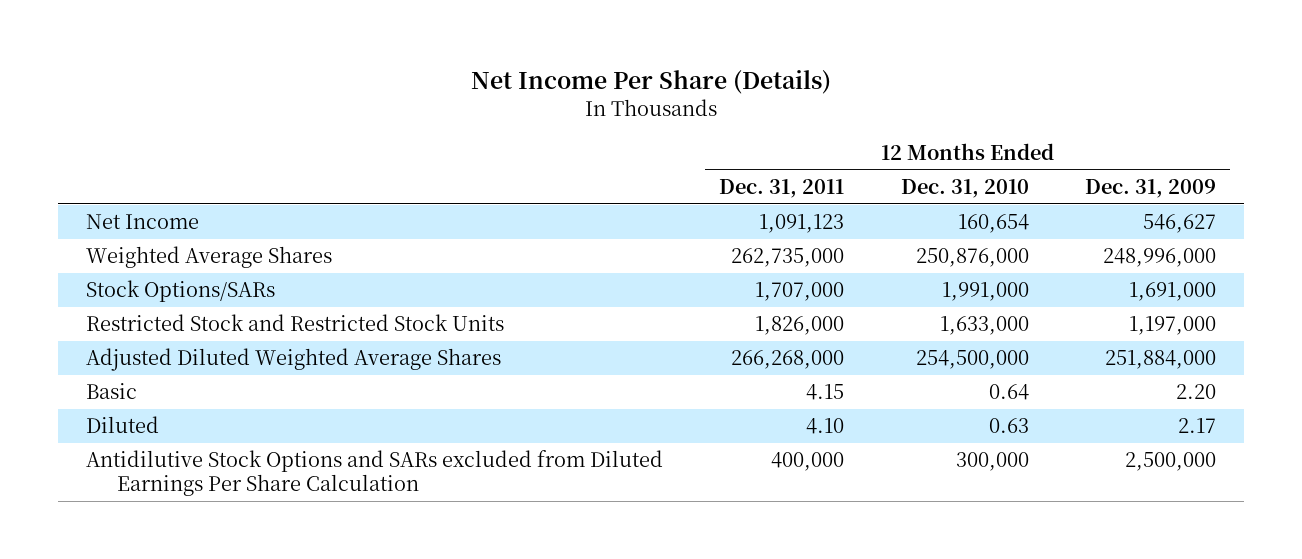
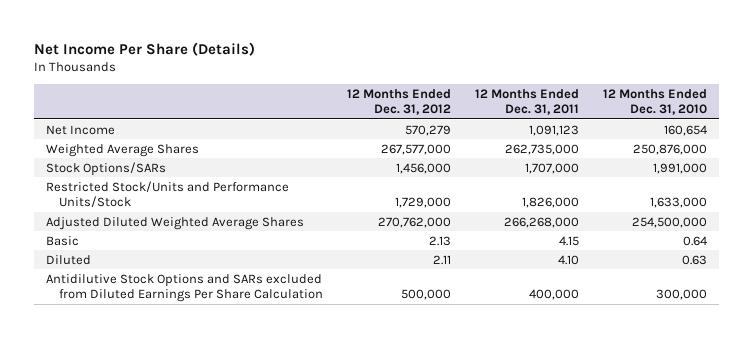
[1084,178,1216,198] Dec. 31, 2009 -> none
none -> [347,88,452,115] 12 Months Ended Dec. 31, 2012
[85,314,504,332] Restricted Stock and Restricted Stock Units -> [45,180,289,208] Restricted Stock/Units and Performance Units/Stock

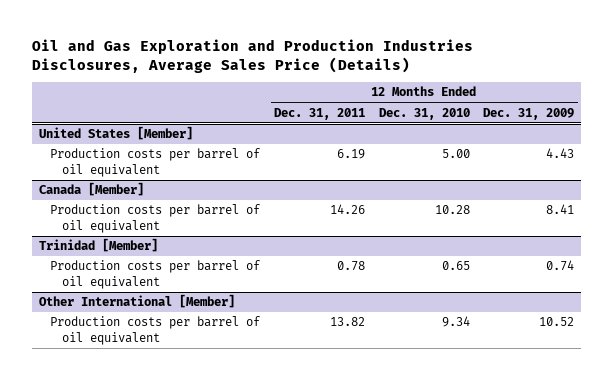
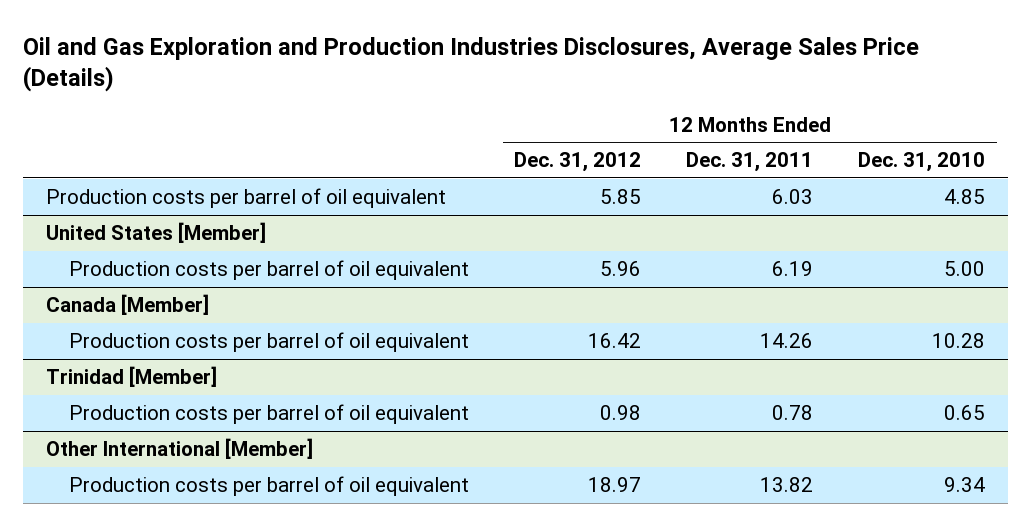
[483,107,575,120] Dec. 31, 2009 -> none
none -> [514,152,642,173] Dec. 31, 2012
none -> [45,187,446,208] Production costs per barrel of oil equivalent

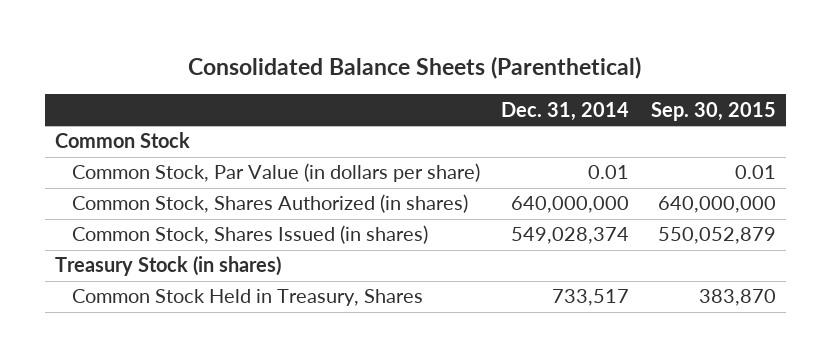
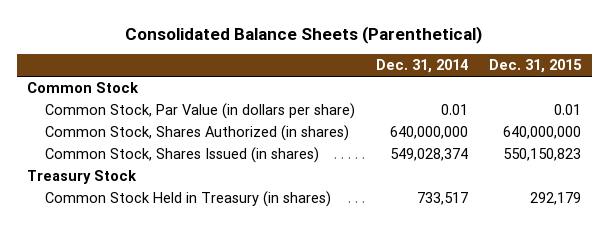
[650,101,776,121] Sep. 30, 2015 -> none
none -> [489,59,583,74] Dec. 31, 2015
[55,256,282,277] Treasury Stock (in shares) -> [27,170,138,185] Treasury Stock
[72,289,424,307] Common Stock Held in Treasury, Shares -> [44,191,331,208] Common Stock Held in Treasury (in shares)

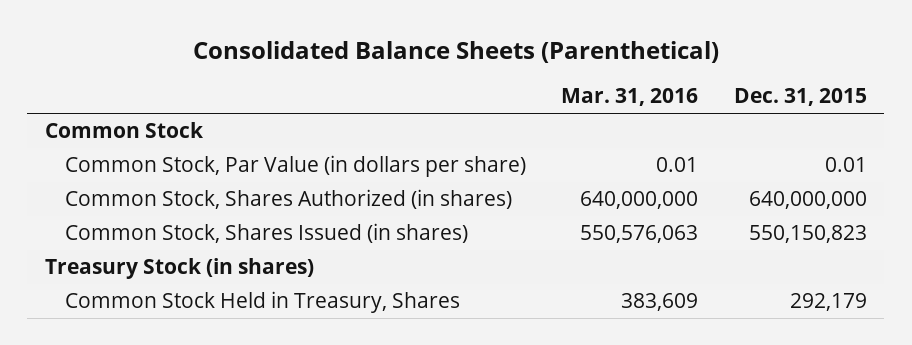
[376,59,469,74] Dec. 31, 2014 -> none
none -> [561,88,699,107] Mar. 31, 2016
[27,170,138,185] Treasury Stock -> [44,258,314,280] Treasury Stock (in shares)
[44,191,331,208] Common Stock Held in Treasury (in shares) -> [65,291,461,314] Common Stock Held in Treasury, Shares

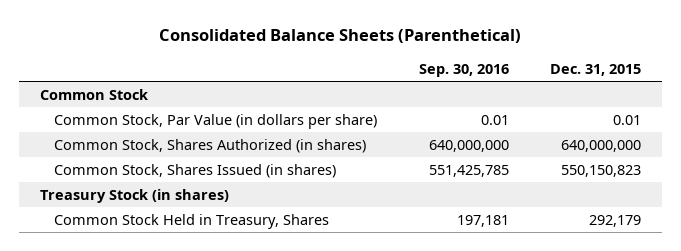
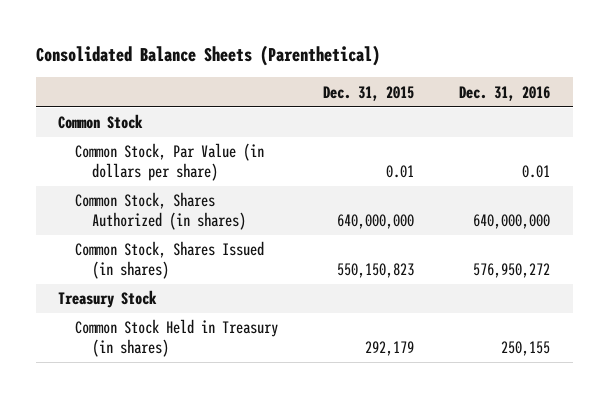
[418,63,509,77] Sep. 30, 2016 -> none
none -> [459,85,551,101] Dec. 31, 2016
[39,188,229,203] Treasury Stock (in shares) -> [58,290,158,309] Treasury Stock
[54,213,330,229] Common Stock Held in Treasury, Shares -> [75,319,279,357] Common Stock Held in Treasury (in shares)

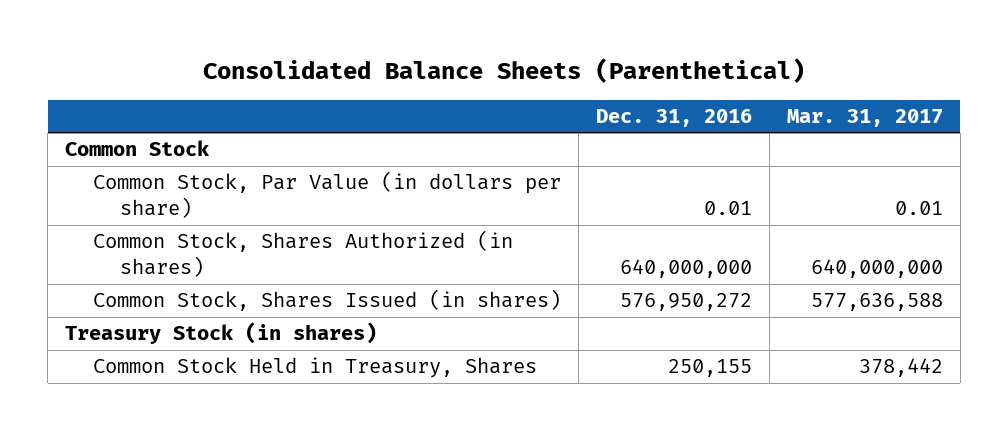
[323,85,415,101] Dec. 31, 2015 -> none
none -> [786,109,943,128] Mar. 31, 2017
[58,290,158,309] Treasury Stock -> [65,322,378,345] Treasury Stock (in shares)
[75,319,279,357] Common Stock Held in Treasury (in shares) -> [92,357,537,379] Common Stock Held in Treasury, Shares

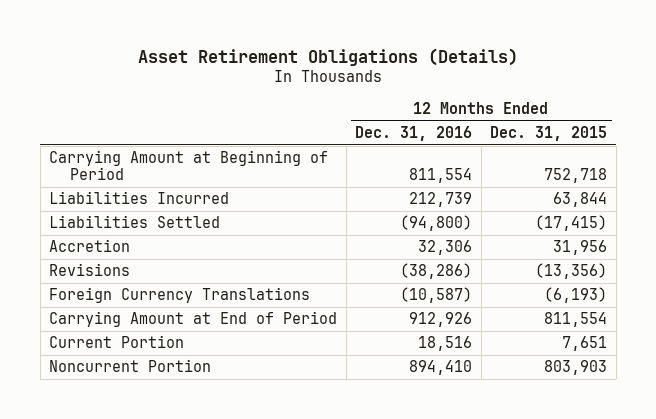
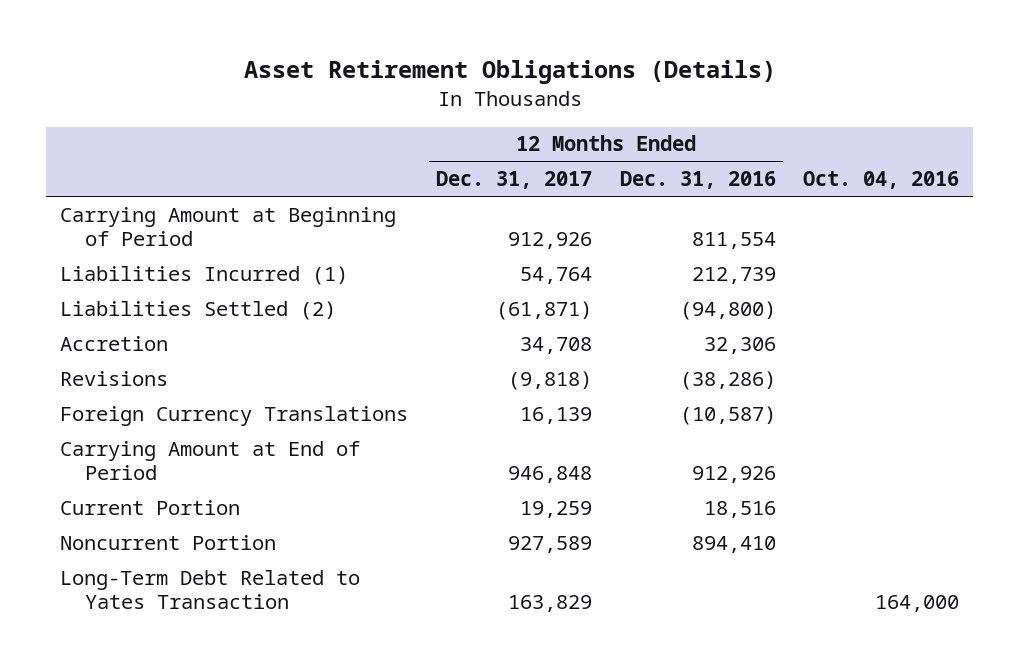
[490,125,608,141] Dec. 31, 2015 -> none
none -> [436,171,593,190] Dec. 31, 2017
none -> [803,171,960,190] Oct. 04, 2016
[49,191,230,205] Liabilities Incurred -> [60,265,349,285] Liabilities Incurred (1)
[49,215,221,229] Liabilities Settled -> [60,300,337,320] Liabilities Settled (2)
none -> [60,569,361,609] Long-Term Debt Related to Yates Transaction

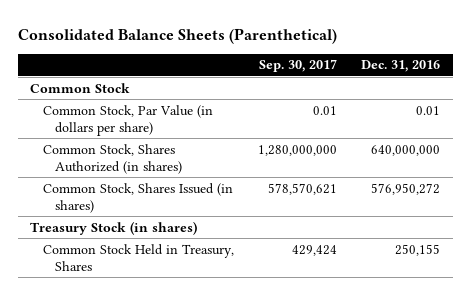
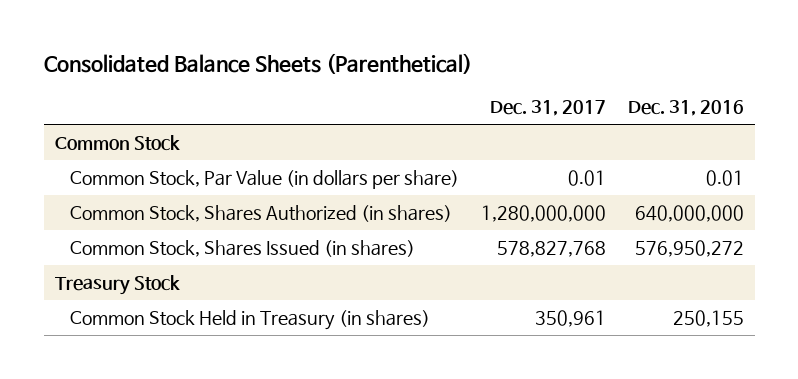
[259,59,338,73] Sep. 30, 2017 -> none
none -> [489,99,606,116] Dec. 31, 2017
[30,220,198,235] Treasury Stock (in shares) -> [54,274,180,295] Treasury Stock
[42,243,234,272] Common Stock Held in Treasury, Shares -> [69,309,430,330] Common Stock Held in Treasury (in shares)

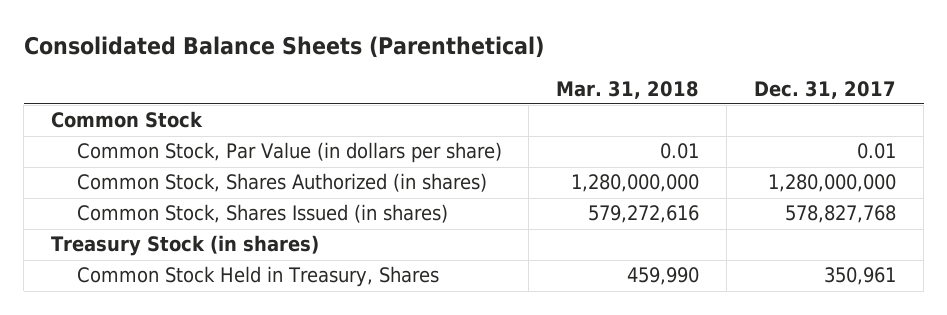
[627,99,744,116] Dec. 31, 2016 -> none
none -> [556,80,700,99] Mar. 31, 2018
[54,274,180,295] Treasury Stock -> [51,235,320,257] Treasury Stock (in shares)
[69,309,430,330] Common Stock Held in Treasury (in shares) -> [76,266,439,288] Common Stock Held in Treasury, Shares

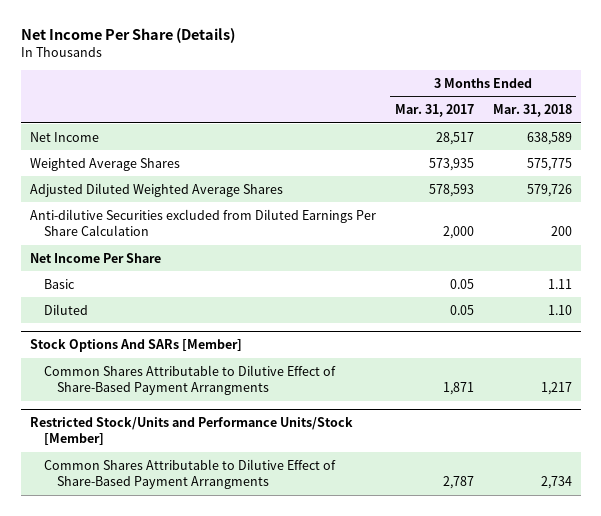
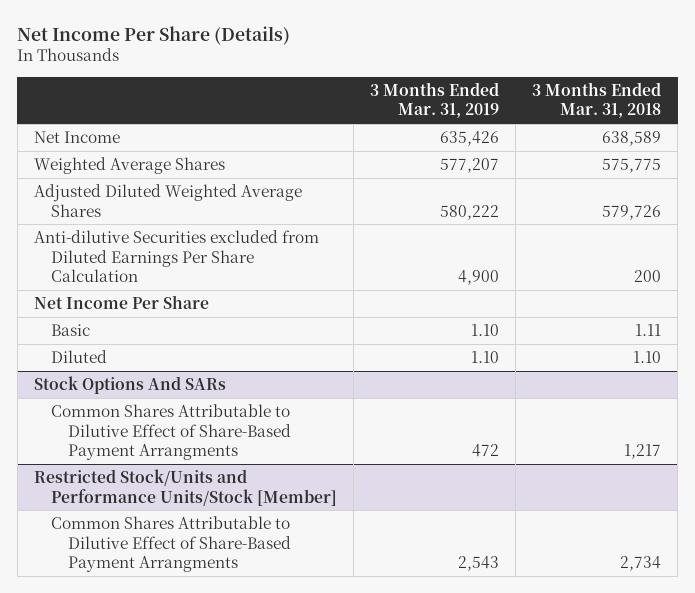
[394,104,474,118] Mar. 31, 2017 -> none
none -> [369,81,499,119] 3 Months Ended Mar. 31, 2019
[29,339,242,353] Stock Options And SARs [Member] -> [33,376,226,395] Stock Options And SARs

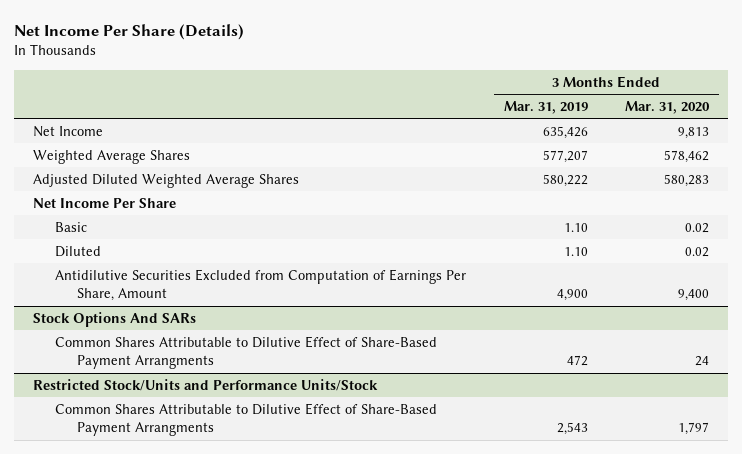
[532,81,662,119] 3 Months Ended Mar. 31, 2018 -> none
none -> [625,100,711,114] Mar. 31, 2020
[33,230,319,282] Anti-dilutive Securities excluded from Diluted Earnings Per Share Calculation -> none
none -> [54,268,466,302] Antidilutive Securities Excluded from Computation of Earnings Per Share, Amount
[33,469,337,506] Restricted Stock/Units and Performance Units/Stock [Member] -> [32,378,378,391] Restricted Stock/Units and Performance Units/Stock

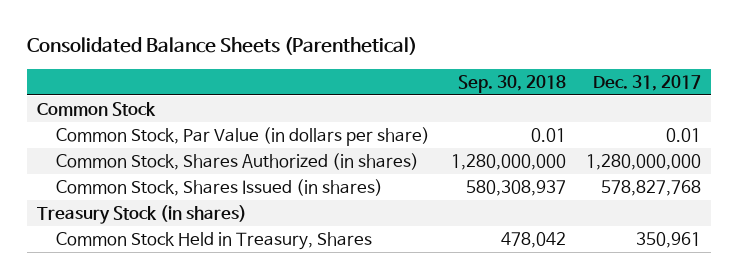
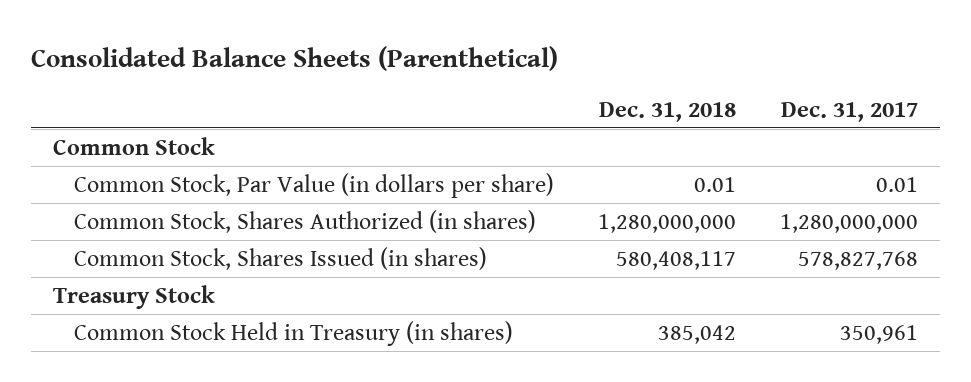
[457,74,566,93] Sep. 30, 2018 -> none
none -> [599,101,737,122] Dec. 31, 2018
[36,205,247,225] Treasury Stock (in shares) -> [52,284,215,309] Treasury Stock
[56,232,373,251] Common Stock Held in Treasury, Shares -> [74,320,514,346] Common Stock Held in Treasury (in shares)

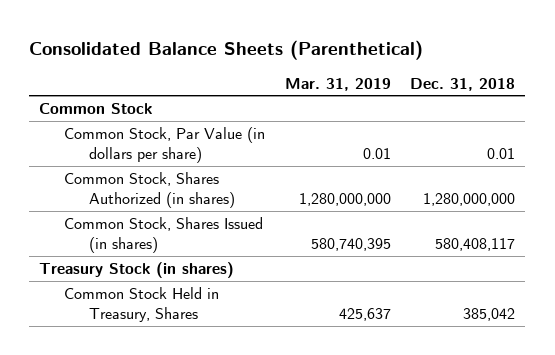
[781,101,919,122] Dec. 31, 2017 -> none
none -> [284,77,391,91] Mar. 31, 2019
[52,284,215,309] Treasury Stock -> [39,262,235,279] Treasury Stock (in shares)
[74,320,514,346] Common Stock Held in Treasury (in shares) -> [64,287,220,323] Common Stock Held in Treasury, Shares

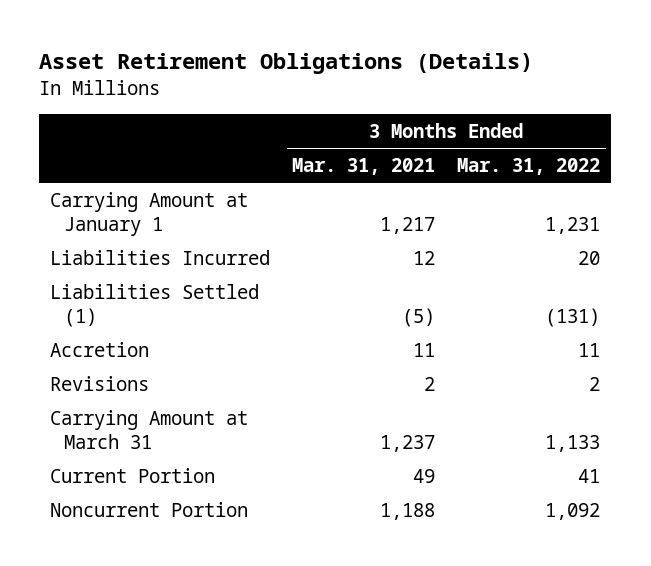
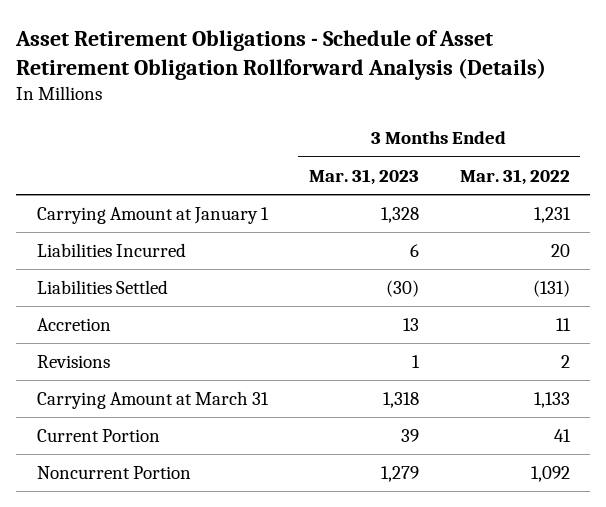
[39,53,534,75] Asset Retirement Obligations (Details) -> [15,29,547,80] Asset Retirement Obligations - Schedule of Asset Retirement Obligation Rollforward Analysis (Details)
[292,158,436,176] Mar. 31, 2021 -> none
none -> [308,168,419,185] Mar. 31, 2023
[50,283,260,327] Liabilities Settled (1) -> [36,280,168,295] Liabilities Settled

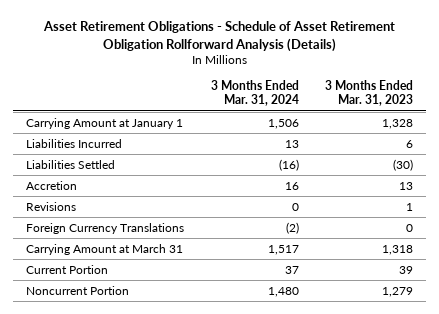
[459,168,570,185] Mar. 31, 2022 -> none
none -> [210,79,299,107] 3 Months Ended Mar. 31, 2024
none -> [26,222,185,234] Foreign Currency Translations

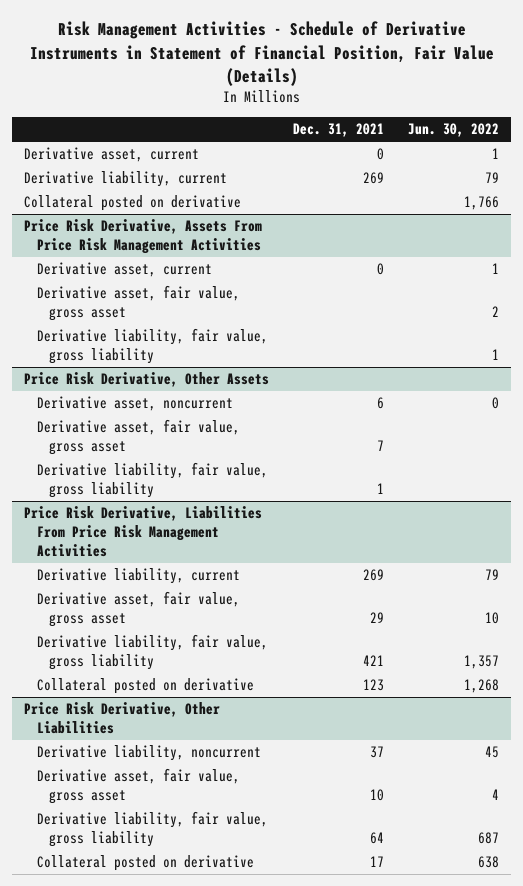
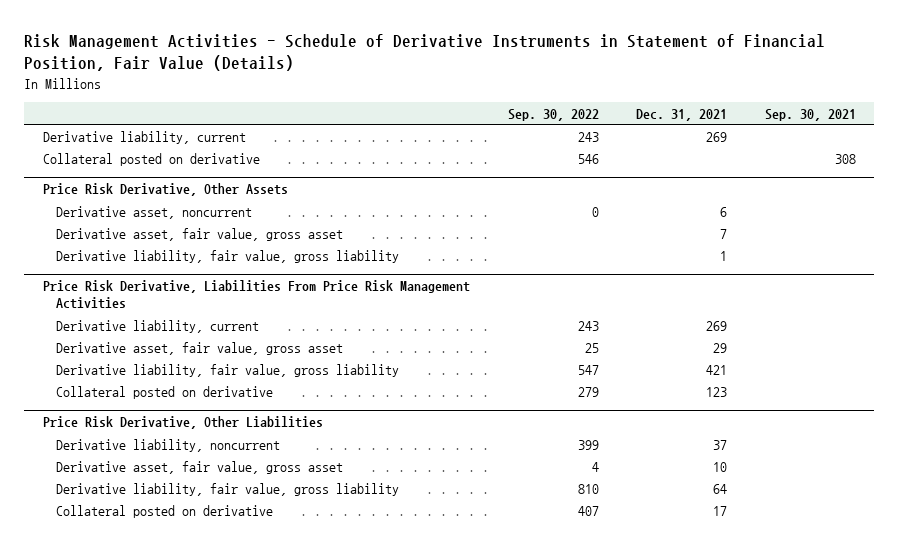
[408,123,500,138] Jun. 30, 2022 -> none
none -> [507,108,599,121] Sep. 30, 2022
none -> [764,108,856,121] Sep. 30, 2021
[24,147,200,163] Derivative asset, current -> none
[24,219,263,255] Price Risk Derivative, Assets From Price Risk Management Activities -> none
[36,262,212,278] Derivative asset, current -> none
[36,285,240,322] Derivative asset, fair value, gross asset -> none
[36,328,268,365] Derivative liability, fair value, gross liability -> none

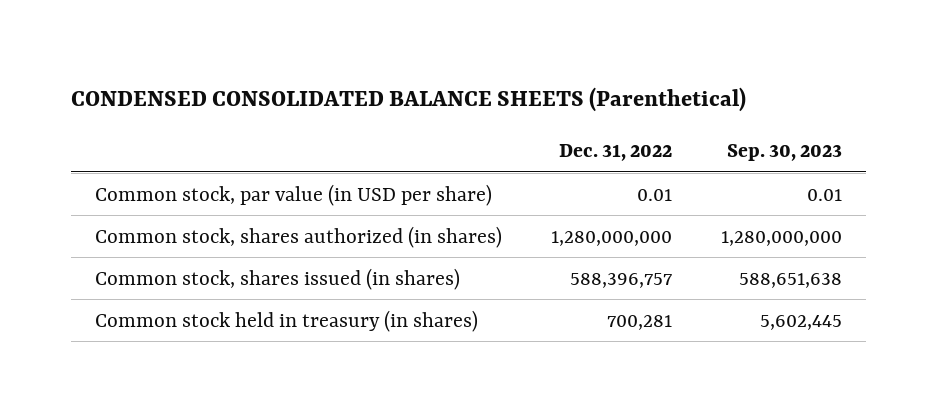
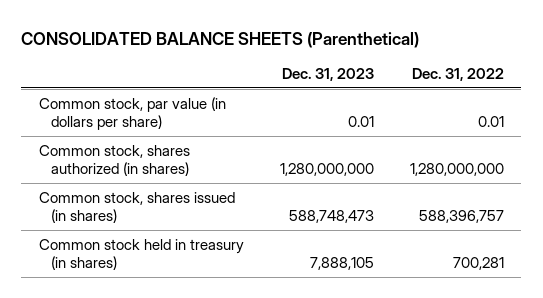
[70,87,746,113] CONDENSED CONSOLIDATED BALANCE SHEETS (Parenthetical) -> [21,31,420,48] CONSOLIDATED BALANCE SHEETS (Parenthetical)
[726,143,842,161] Sep. 30, 2023 -> none
none -> [281,68,374,82] Dec. 31, 2023
[95,183,493,206] Common stock, par value (in USD per share) -> [39,96,227,131] Common stock, par value (in dollars per share)

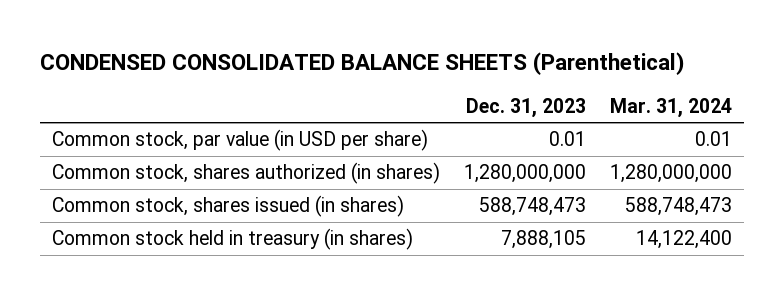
[21,31,420,48] CONSOLIDATED BALANCE SHEETS (Parenthetical) -> [40,52,685,76] CONDENSED CONSOLIDATED BALANCE SHEETS (Parenthetical)
[411,68,504,82] Dec. 31, 2022 -> none
none -> [610,97,733,118] Mar. 31, 2024
[39,96,227,131] Common stock, par value (in dollars per share) -> [52,129,429,152] Common stock, par value (in USD per share)

